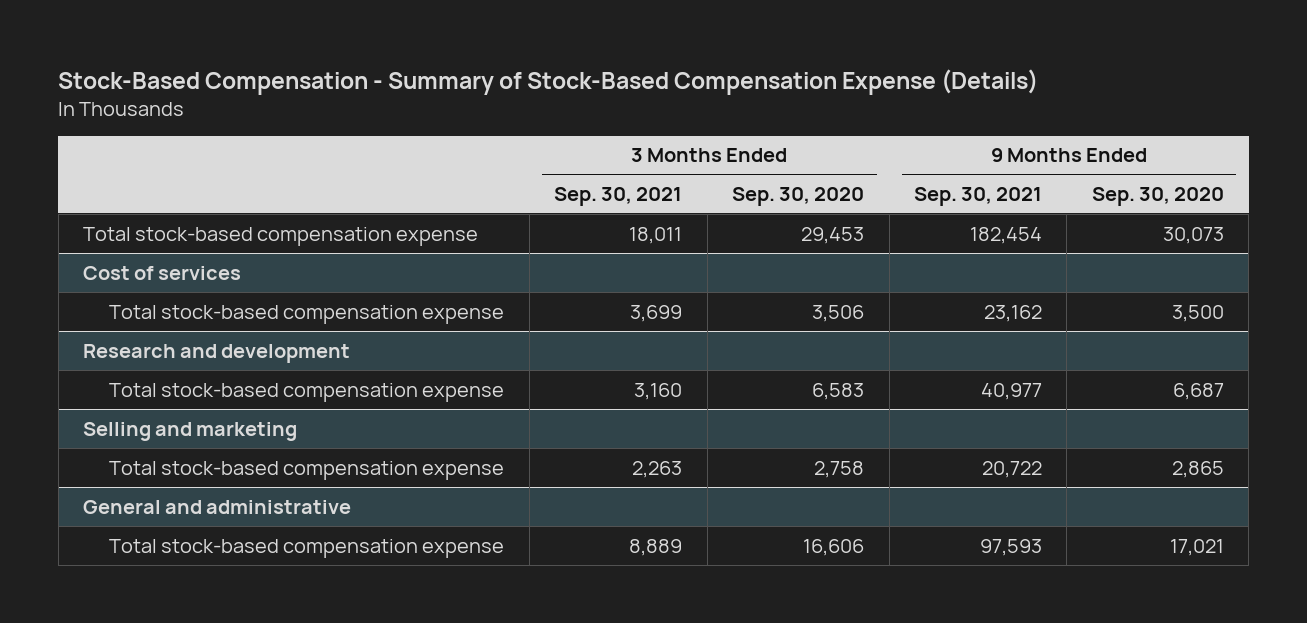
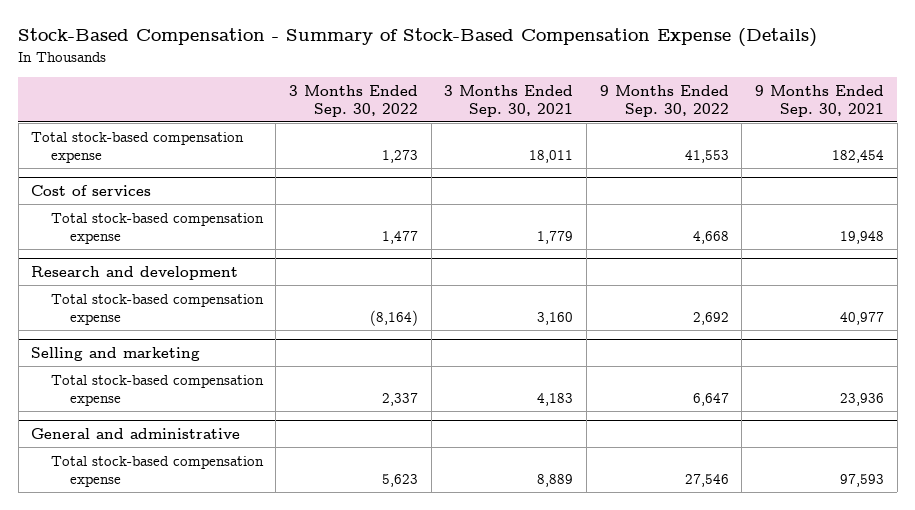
[732,186,865,206] Sep. 30, 2020 -> none
[1091,186,1224,206] Sep. 30, 2020 -> none
none -> [289,84,419,117] 3 Months Ended Sep. 30, 2022
none -> [599,84,729,117] 9 Months Ended Sep. 30, 2022
[630,304,683,322] 3,699 -> [537,230,574,244] 1,779
[984,304,1043,322] 23,162 -> [839,230,884,244] 19,948
[632,460,683,478] 2,263 -> [537,392,574,406] 4,183
[982,460,1043,478] 20,722 -> [839,392,884,406] 23,936

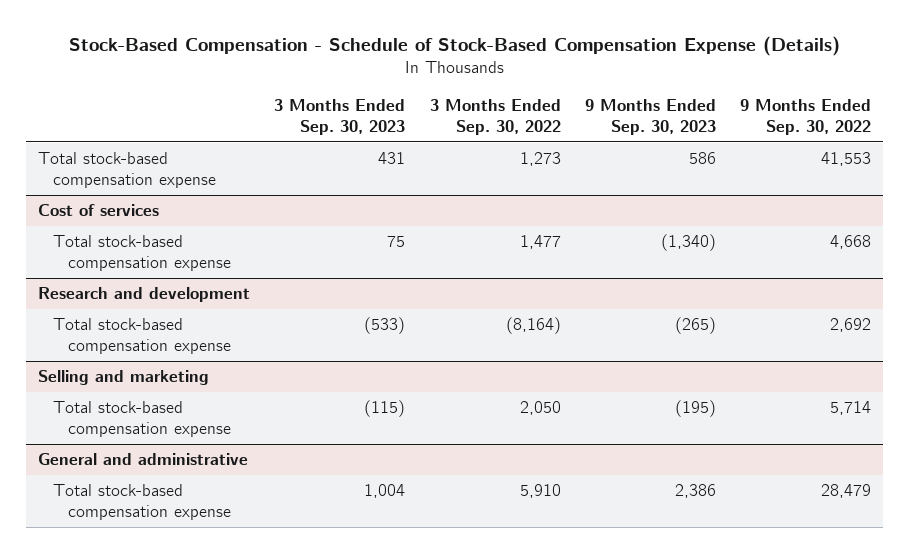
[18,28,818,48] Stock-Based Compensation - Summary of Stock-Based Compensation Expense (Details) -> [68,36,840,57] Stock-Based Compensation - Schedule of Stock-Based Compensation Expense (Details)
[444,84,574,117] 3 Months Ended Sep. 30, 2021 -> none
[754,84,884,117] 9 Months Ended Sep. 30, 2021 -> none
none -> [274,98,406,135] 3 Months Ended Sep. 30, 2023
none -> [584,98,716,135] 9 Months Ended Sep. 30, 2023
[382,392,419,406] 2,337 -> [519,401,561,416] 2,050
[692,392,729,406] 6,647 -> [830,401,872,416] 5,714
[382,473,419,487] 5,623 -> [519,484,561,499] 5,910
[684,473,729,487] 27,546 -> [821,484,872,499] 28,479

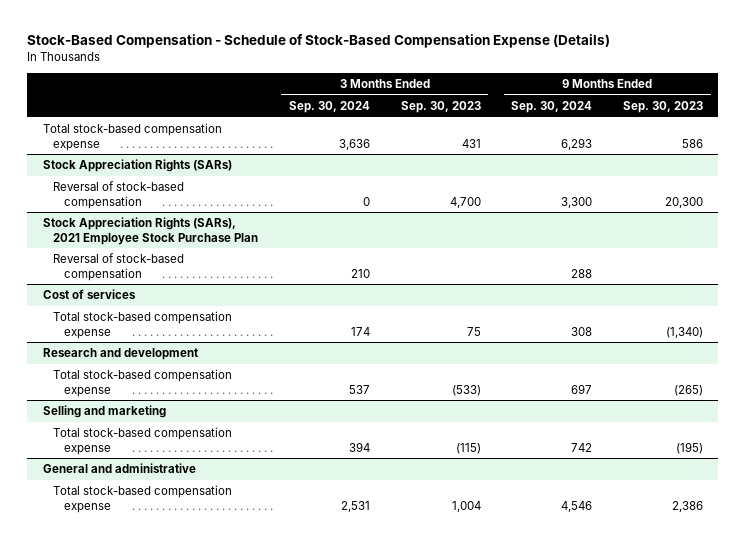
[429,98,561,135] 3 Months Ended Sep. 30, 2022 -> none
[740,98,872,135] 9 Months Ended Sep. 30, 2022 -> none
none -> [288,101,370,114] Sep. 30, 2024
none -> [511,101,593,114] Sep. 30, 2024
none -> [42,159,232,173] Stock Appreciation Rights (SARs)
none -> [53,181,185,209] Reversal of stock-based compensation
none -> [42,217,259,245] Stock Appreciation Rights (SARs), 2021 Employee Stock Purchase Plan
none -> [53,253,185,281] Reversal of stock-based compensation

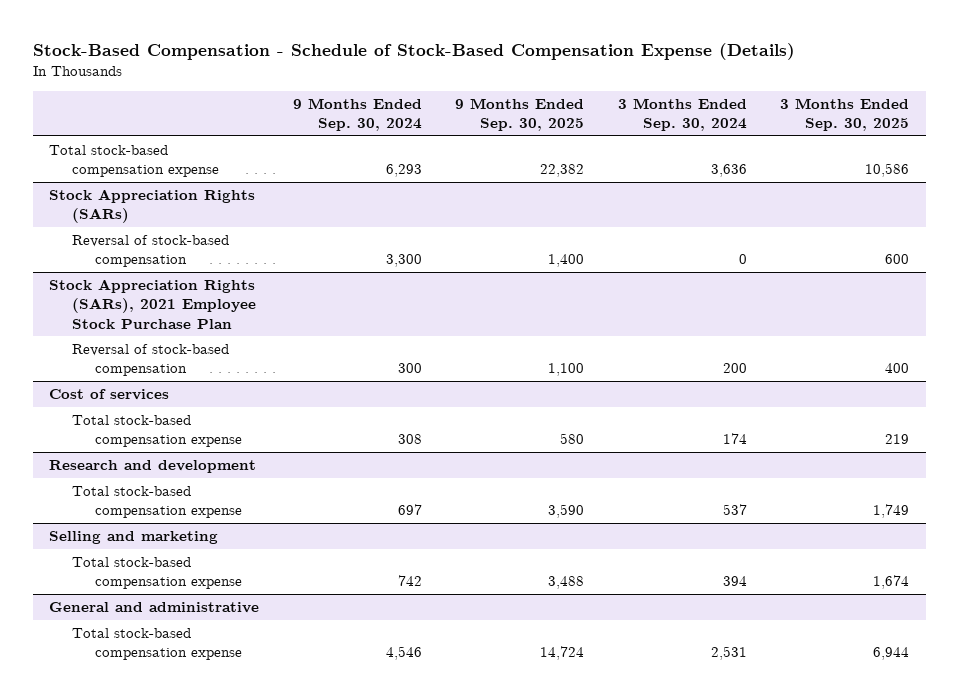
[400,101,481,114] Sep. 30, 2023 -> none
[622,101,703,114] Sep. 30, 2023 -> none
none -> [455,97,585,132] 9 Months Ended Sep. 30, 2025
none -> [780,97,910,132] 3 Months Ended Sep. 30, 2025
[350,268,370,278] 210 -> [722,363,747,374] 200
[571,268,593,278] 288 -> [397,363,422,374] 300

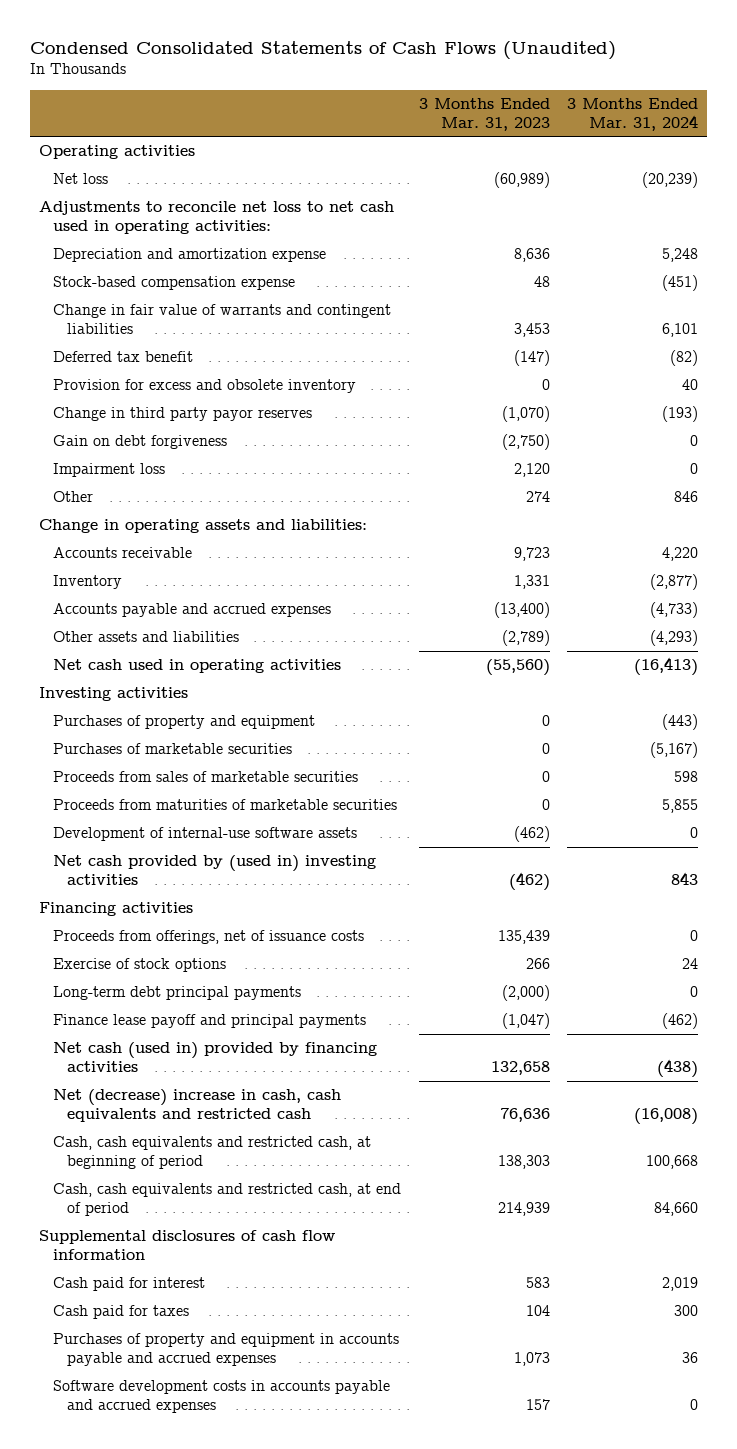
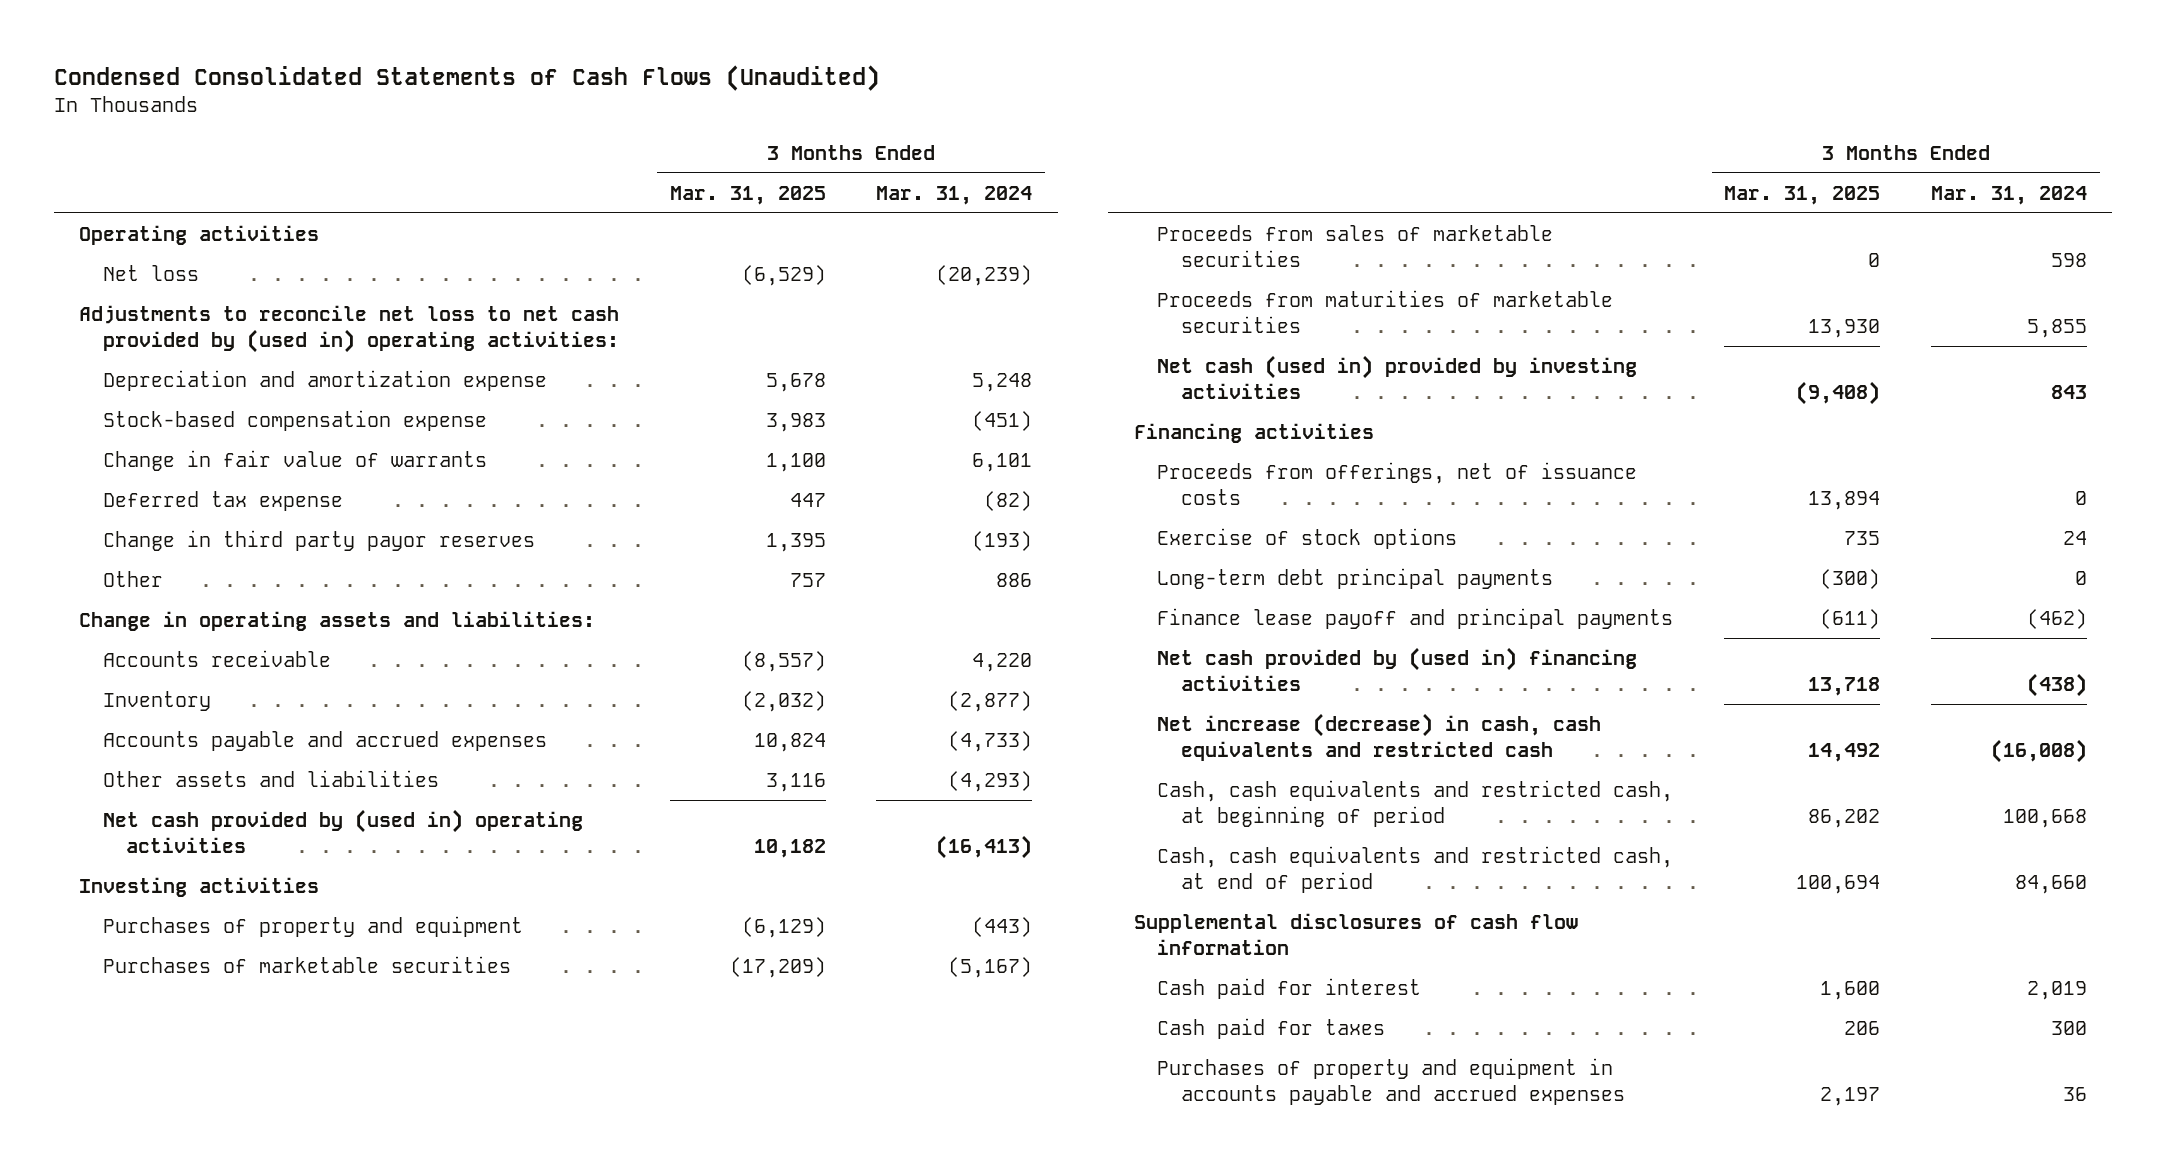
[418,98,550,131] 3 Months Ended Mar. 31, 2023 -> none
none -> [669,185,826,205] Mar. 31, 2025
[38,201,394,234] Adjustments to reconcile net loss to net cash used in operating activities: -> [79,305,620,354] Adjustments to reconcile net loss to net cash provided by (used in) operating activities:
[53,379,357,394] Provision for excess and obsolete inventory -> none
[53,304,392,334] Change in fair value of warrants and contingent liabilities -> [102,450,487,472] Change in fair value of warrants
[53,351,194,363] Deferred tax benefit -> [102,491,343,512] Deferred tax expense
[53,435,228,450] Gain on debt forgiveness -> none
[53,463,166,478] Impairment loss -> none
[674,491,699,503] 846 -> [996,573,1033,588] 886
[53,659,342,674] Net cash used in operating activities -> [102,809,583,854] Net cash provided by (used in) operating activities
[53,827,358,842] Development of internal-use software assets -> none
[53,855,377,885] Net cash provided by (used in) investing activities -> [1157,355,1638,400] Net cash (used in) provided by investing activities
[53,1042,378,1072] Net cash (used in) provided by financing activities -> [1157,647,1638,692] Net cash provided by (used in) financing activities
[53,1089,342,1122] Net (decrease) increase in cash, cash equivalents and restricted cash -> [1157,713,1602,762] Net increase (decrease) in cash, cash equivalents and restricted cash
[53,1380,391,1413] Software development costs in accounts payable and accrued expenses -> none

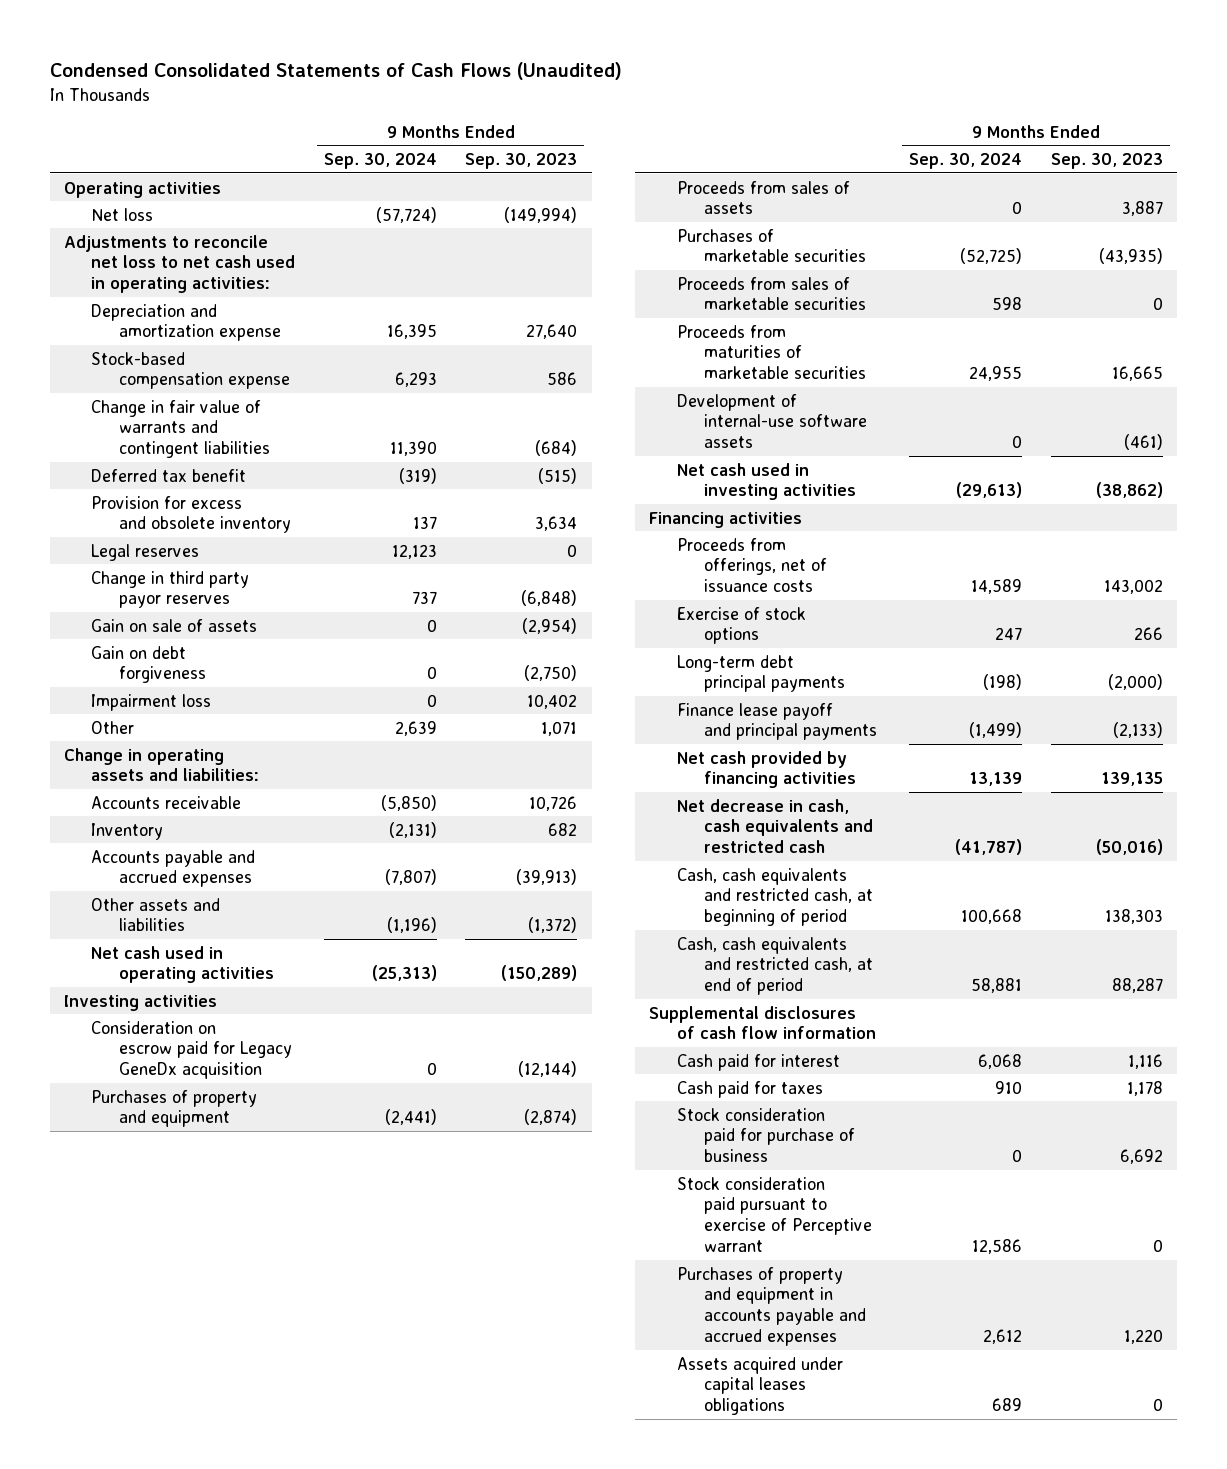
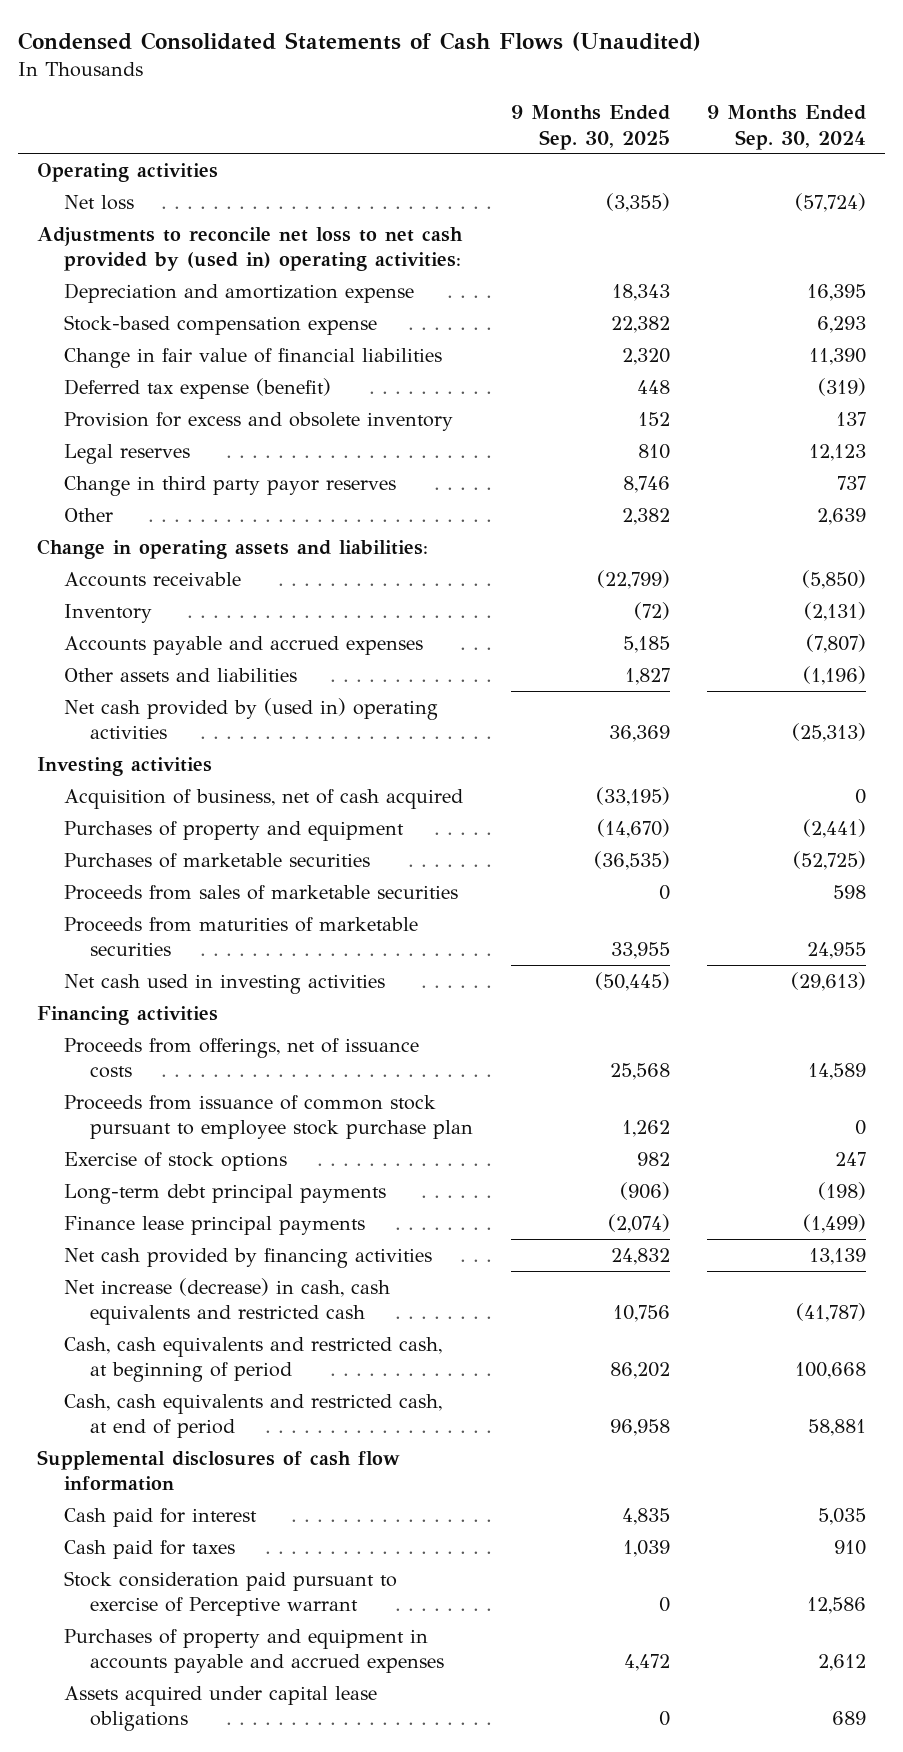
[465,152,578,169] Sep. 30, 2023 -> none
none -> [510,105,670,150] 9 Months Ended Sep. 30, 2025
[64,234,296,294] Adjustments to reconcile net loss to net cash used in operating activities: -> [37,226,464,272] Adjustments to reconcile net loss to net cash provided by (used in) operating activities:
[91,399,270,459] Change in fair value of warrants and contingent liabilities -> [63,347,442,368] Change in fair value of financial liabilities
[91,468,247,482] Deferred tax benefit -> [63,377,331,399] Deferred tax expense (benefit)
[91,618,258,632] Gain on sale of assets -> none
[91,645,206,684] Gain on debt forgiveness -> none
[91,693,212,711] Impairment loss -> none
[91,945,274,984] Net cash used in operating activities -> [63,697,438,740] Net cash provided by (used in) operating activities
[91,1020,292,1080] Consideration on escrow paid for Legacy GeneDx acquisition -> [63,788,463,809] Acquisition of business, net of cash acquired
[676,180,850,215] Proceeds from sales of assets -> none
[676,393,868,449] Development of internal-use software assets -> none
none -> [63,1094,474,1140] Proceeds from issuance of common stock pursuant to employee stock purchase plan
[676,702,878,741] Finance lease payoff and principal payments -> [63,1215,365,1235] Finance lease principal payments
[676,798,874,854] Net decrease in cash, cash equivalents and restricted cash -> [63,1277,390,1326] Net increase (decrease) in cash, cash equivalents and restricted cash
[978,1053,1023,1069] 6,068 -> [818,1507,867,1525] 5,035
[676,1107,856,1163] Stock consideration paid for purchase of business -> none
[676,1356,843,1416] Assets acquired under capital leases obligations -> [63,1685,377,1732] Assets acquired under capital lease obligations

